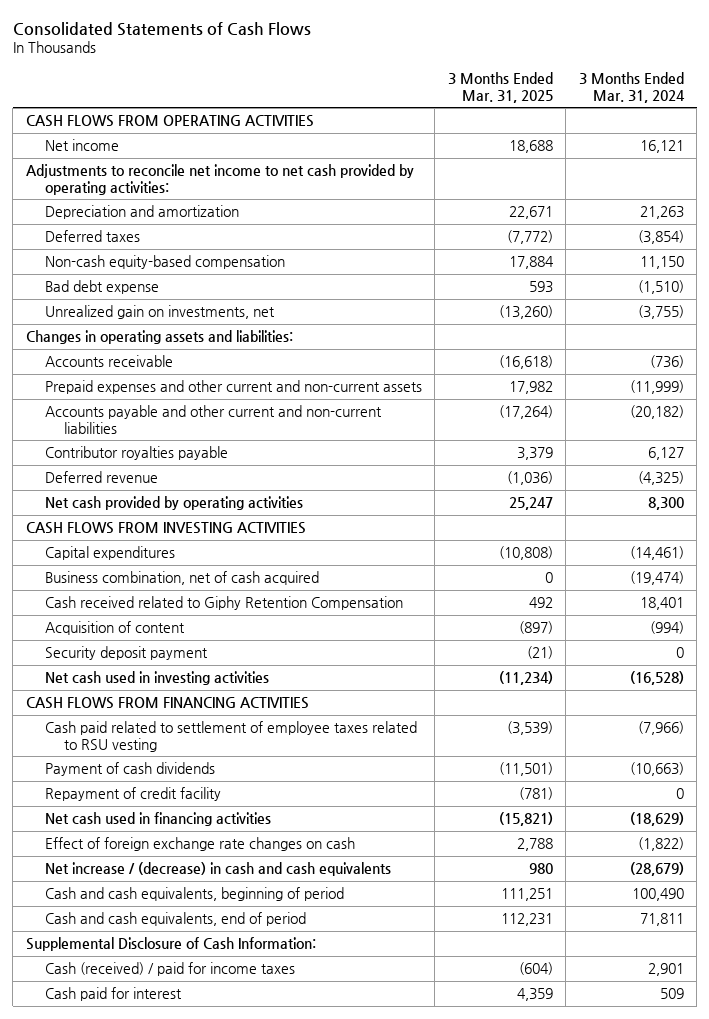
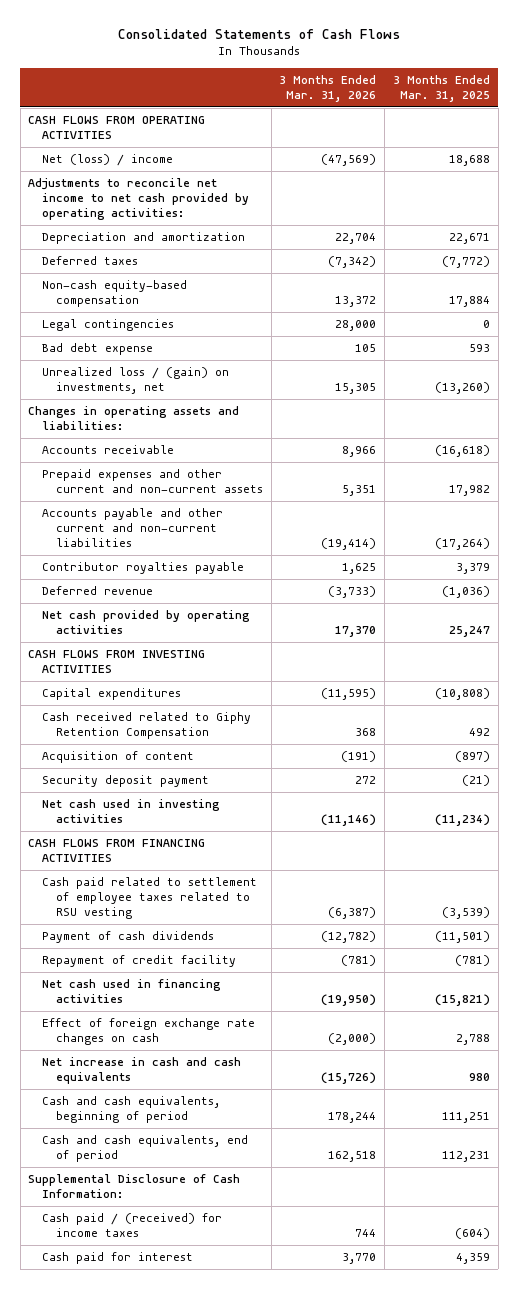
[578,72,685,103] 3 Months Ended Mar. 31, 2024 -> none
none -> [279,74,377,102] 3 Months Ended Mar. 31, 2026
[44,139,119,152] Net income -> [42,154,174,167] Net (loss) / income
none -> [42,319,175,332] Legal contingencies
[44,305,275,320] Unrealized gain on investments, net -> [42,367,230,395] Unrealized loss / (gain) on investments, net
[44,571,319,586] Business combination, net of cash acquired -> none
[44,862,391,877] Net increase / (decrease) in cash and cash equivalents -> [42,1057,242,1085] Net increase in cash and cash equivalents
[44,962,295,977] Cash (received) / paid for income taxes -> [42,1213,223,1238] Cash paid / (received) for income taxes

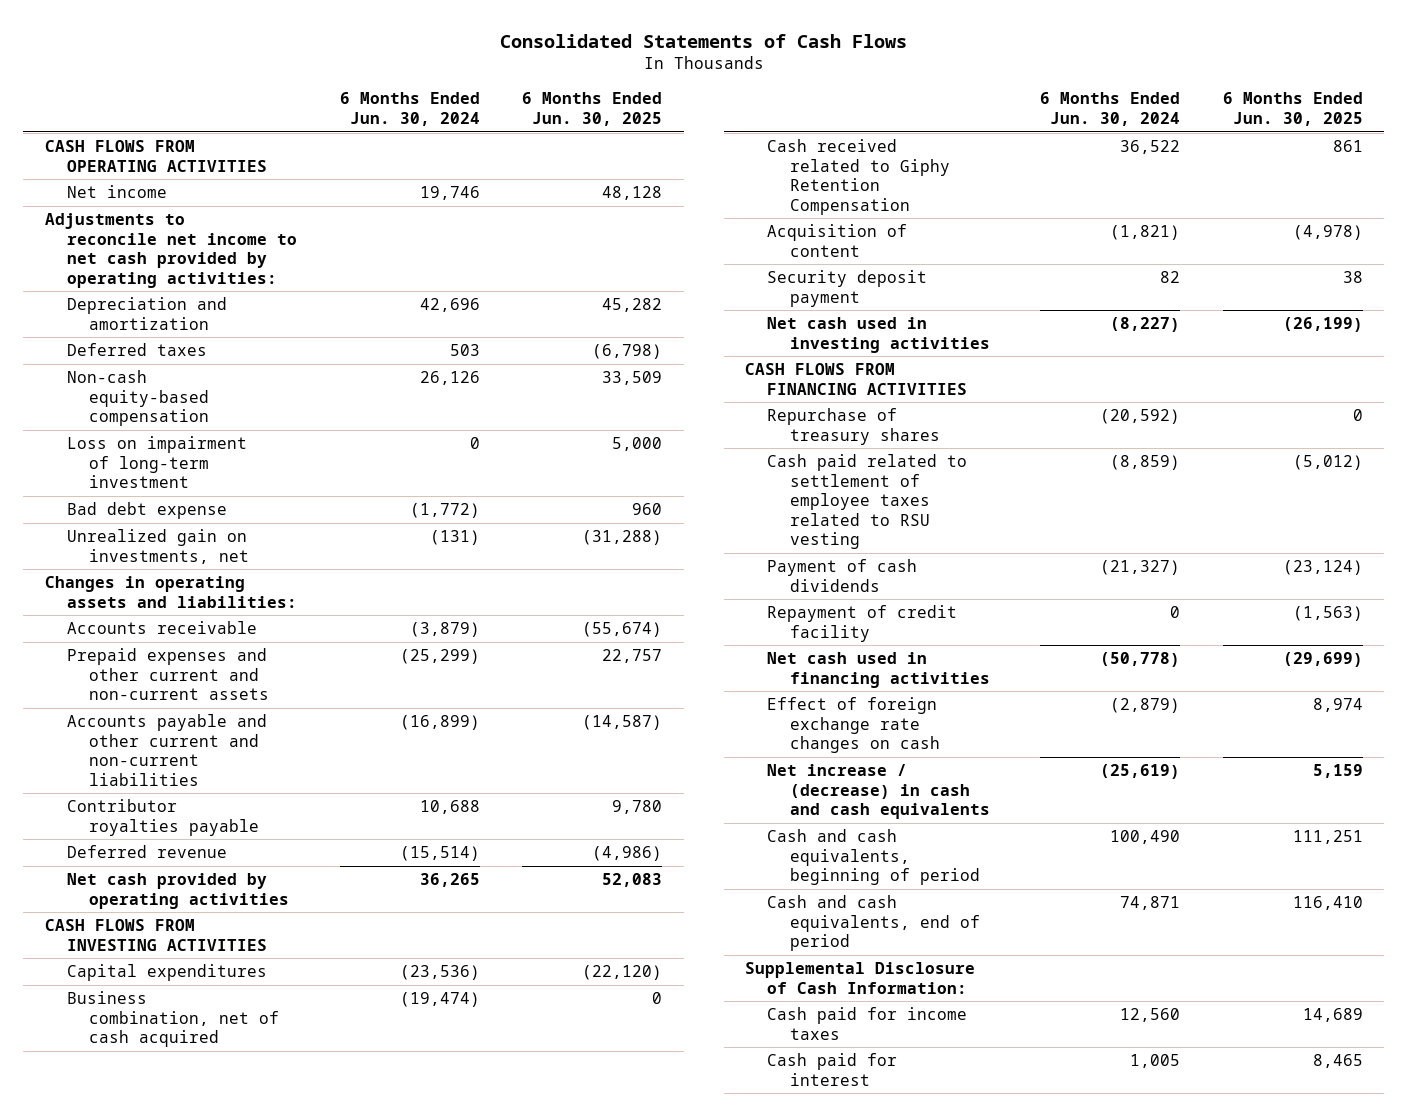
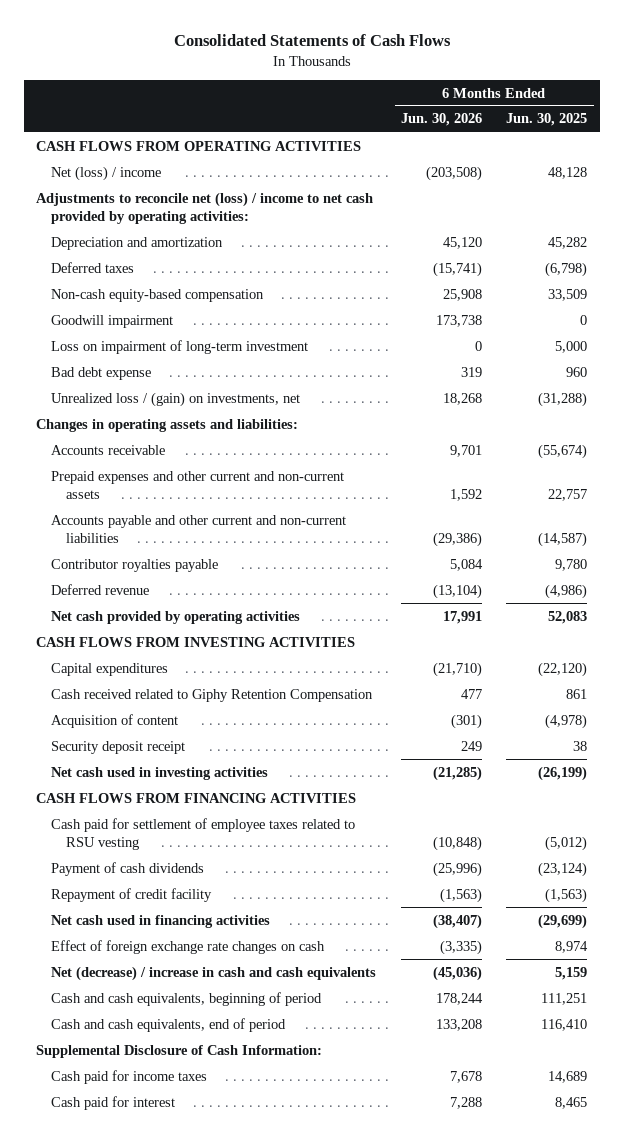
[339,92,480,126] 6 Months Ended Jun. 30, 2024 -> none
none -> [400,113,482,127] Jun. 30, 2026
[66,185,167,199] Net income -> [51,165,162,181] Net (loss) / income
[44,213,297,288] Adjustments to reconcile net income to net cash provided by operating activities: -> [36,191,374,224] Adjustments to reconcile net (loss) / income to net cash provided by operating activities:
none -> [51,314,174,328] Goodwill impairment
[66,529,249,564] Unrealized gain on investments, net -> [51,391,301,407] Unrealized loss / (gain) on investments, net
[66,991,279,1048] Business combination, net of cash acquired -> none
[767,270,928,307] Security deposit payment -> [51,740,186,754] Security deposit receipt
[767,408,940,445] Repurchase of treasury shares -> none
[767,454,968,550] Cash paid related to settlement of employee taxes related to RSU vesting -> [51,817,356,850] Cash paid for settlement of employee taxes related to RSU vesting
[767,764,990,820] Net increase / (decrease) in cash and cash equivalents -> [51,965,377,981] Net (decrease) / increase in cash and cash equivalents

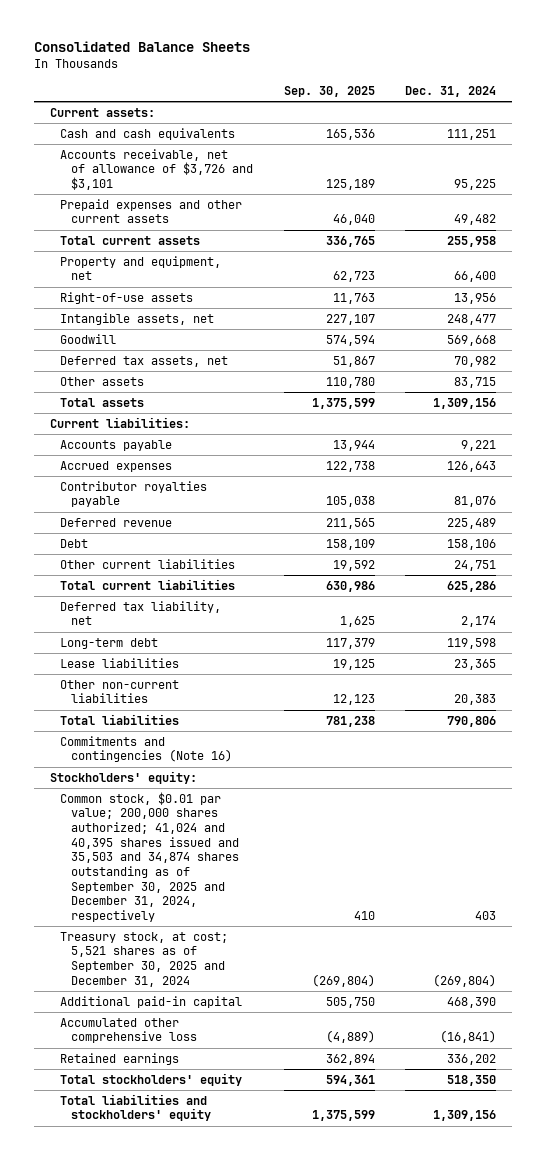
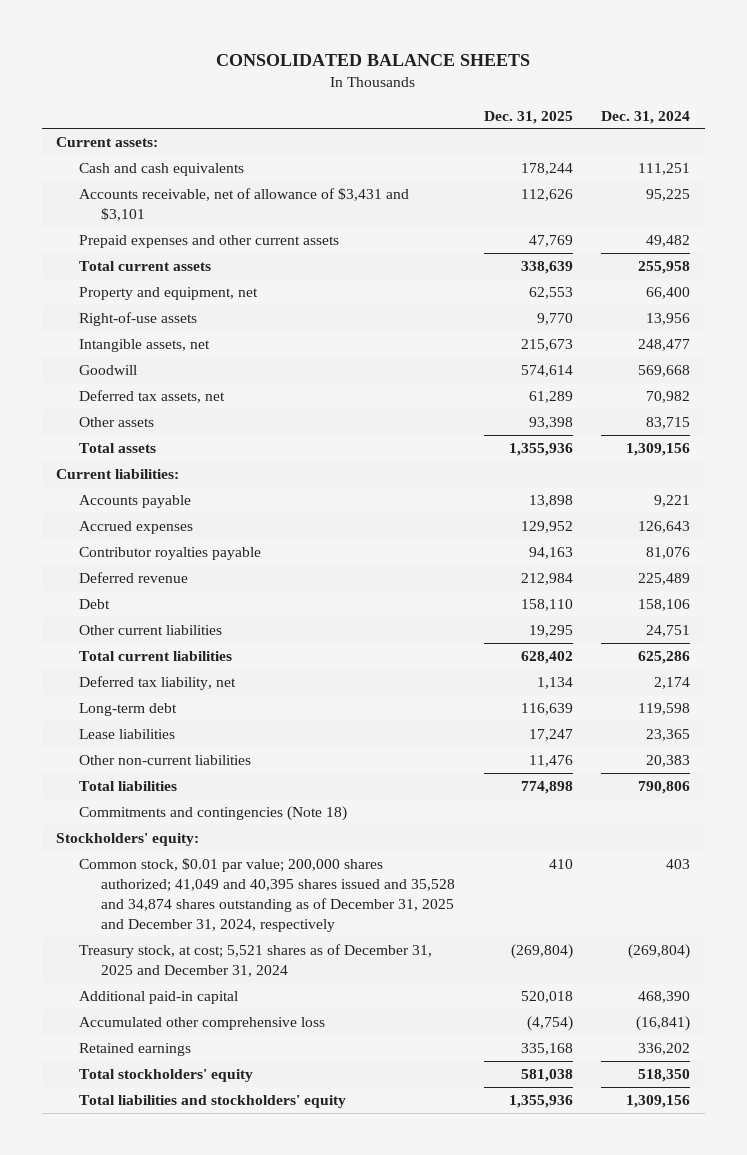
[34,41,251,53] Consolidated Balance Sheets -> [216,53,531,66] CONSOLIDATED BALANCE SHEETS
[283,85,375,97] Sep. 30, 2025 -> none
none -> [483,110,573,124] Dec. 31, 2025
[60,148,254,191] Accounts receivable, net of allowance of $3,726 and $3,101 -> [78,188,409,222] Accounts receivable, net of allowance of $3,431 and $3,101
[60,735,233,763] Commitments and contingencies (Note 16) -> [78,806,347,822] Commitments and contingencies (Note 18)
[60,791,240,922] Common stock, $0.01 par value; 200,000 shares authorized; 41,024 and 40,395 shares issued and 35,503 and 34,874 shares outstanding as of September 30, 2025 and December 31, 2024, respectively -> [78,858,456,932] Common stock, $0.01 par value; 200,000 shares authorized; 41,049 and 40,395 shares issued and 35,528 and 34,874 shares outstanding as of December 31, 2025 and December 31, 2024, respectively
[60,931,229,987] Treasury stock, at cost; 5,521 shares as of September 30, 2025 and December 31, 2024 -> [78,944,432,978] Treasury stock, at cost; 5,521 shares as of December 31, 2025 and December 31, 2024

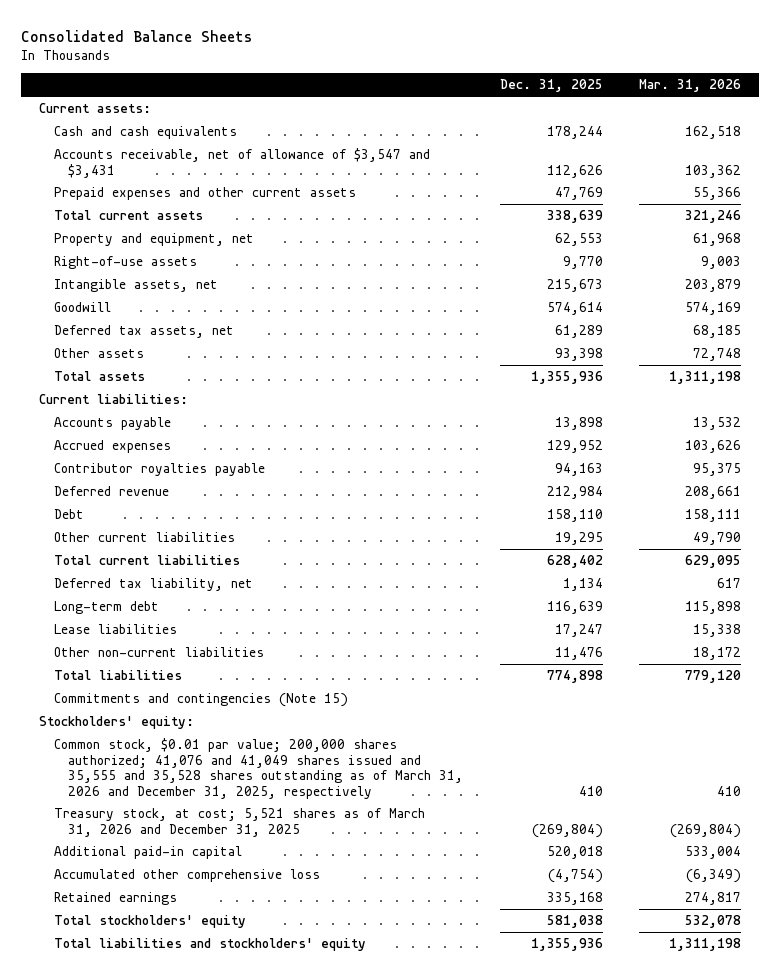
[216,53,531,66] CONSOLIDATED BALANCE SHEETS -> [20,29,252,42] Consolidated Balance Sheets
[601,110,691,124] Dec. 31, 2024 -> none
none -> [639,79,742,93] Mar. 31, 2026
[78,188,409,222] Accounts receivable, net of allowance of $3,431 and $3,101 -> [53,148,430,178] Accounts receivable, net of allowance of $3,547 and $3,431
[78,806,347,822] Commitments and contingencies (Note 18) -> [53,693,348,708] Commitments and contingencies (Note 15)
[78,858,456,932] Common stock, $0.01 par value; 200,000 shares authorized; 41,049 and 40,395 shares issued and 35,528 and 34,874 shares outstanding as of December 31, 2025 and December 31, 2024, respectively -> [53,738,464,799] Common stock, $0.01 par value; 200,000 shares authorized; 41,076 and 41,049 shares issued and 35,555 and 35,528 shares outstanding as of March 31, 2026 and December 31, 2025, respectively
[78,944,432,978] Treasury stock, at cost; 5,521 shares as of December 31, 2025 and December 31, 2024 -> [53,808,425,837] Treasury stock, at cost; 5,521 shares as of March 31, 2026 and December 31, 2025

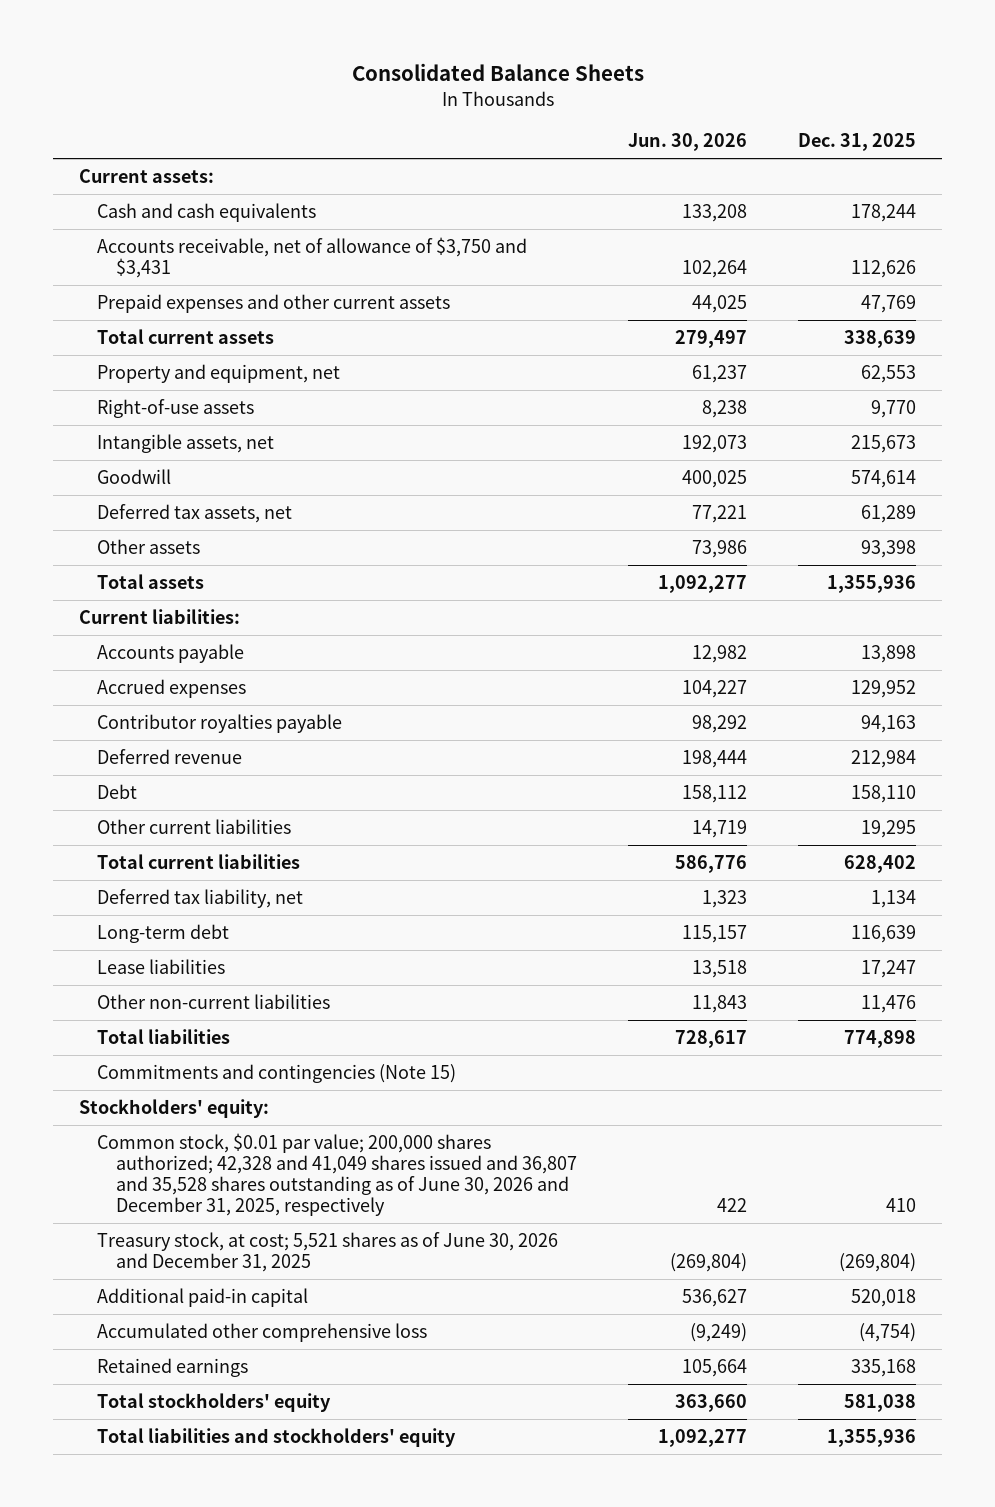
[639,79,742,93] Mar. 31, 2026 -> none
none -> [627,133,747,152] Jun. 30, 2026
[53,148,430,178] Accounts receivable, net of allowance of $3,547 and $3,431 -> [97,236,528,279] Accounts receivable, net of allowance of $3,750 and $3,431
[53,738,464,799] Common stock, $0.01 par value; 200,000 shares authorized; 41,076 and 41,049 shares issued and 35,555 and 35,528 shares outstanding as of March 31, 2026 and December 31, 2025, respectively -> [97,1132,577,1217] Common stock, $0.01 par value; 200,000 shares authorized; 42,328 and 41,049 shares issued and 36,807 and 35,528 shares outstanding as of June 30, 2026 and December 31, 2025, respectively
[53,808,425,837] Treasury stock, at cost; 5,521 shares as of March 31, 2026 and December 31, 2025 -> [97,1231,559,1273] Treasury stock, at cost; 5,521 shares as of June 30, 2026 and December 31, 2025

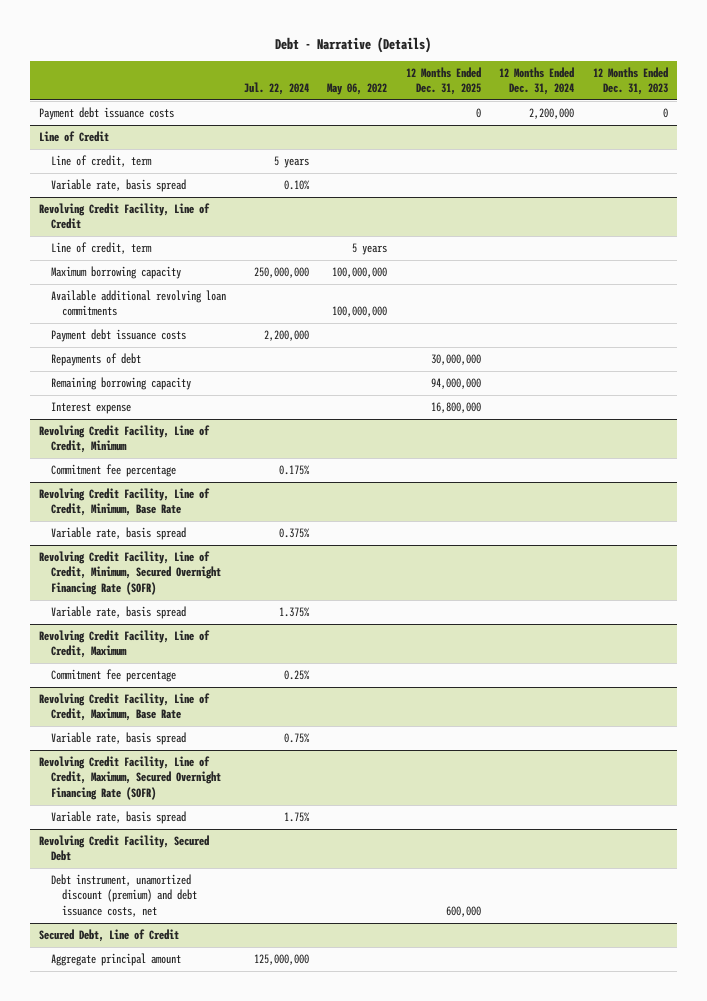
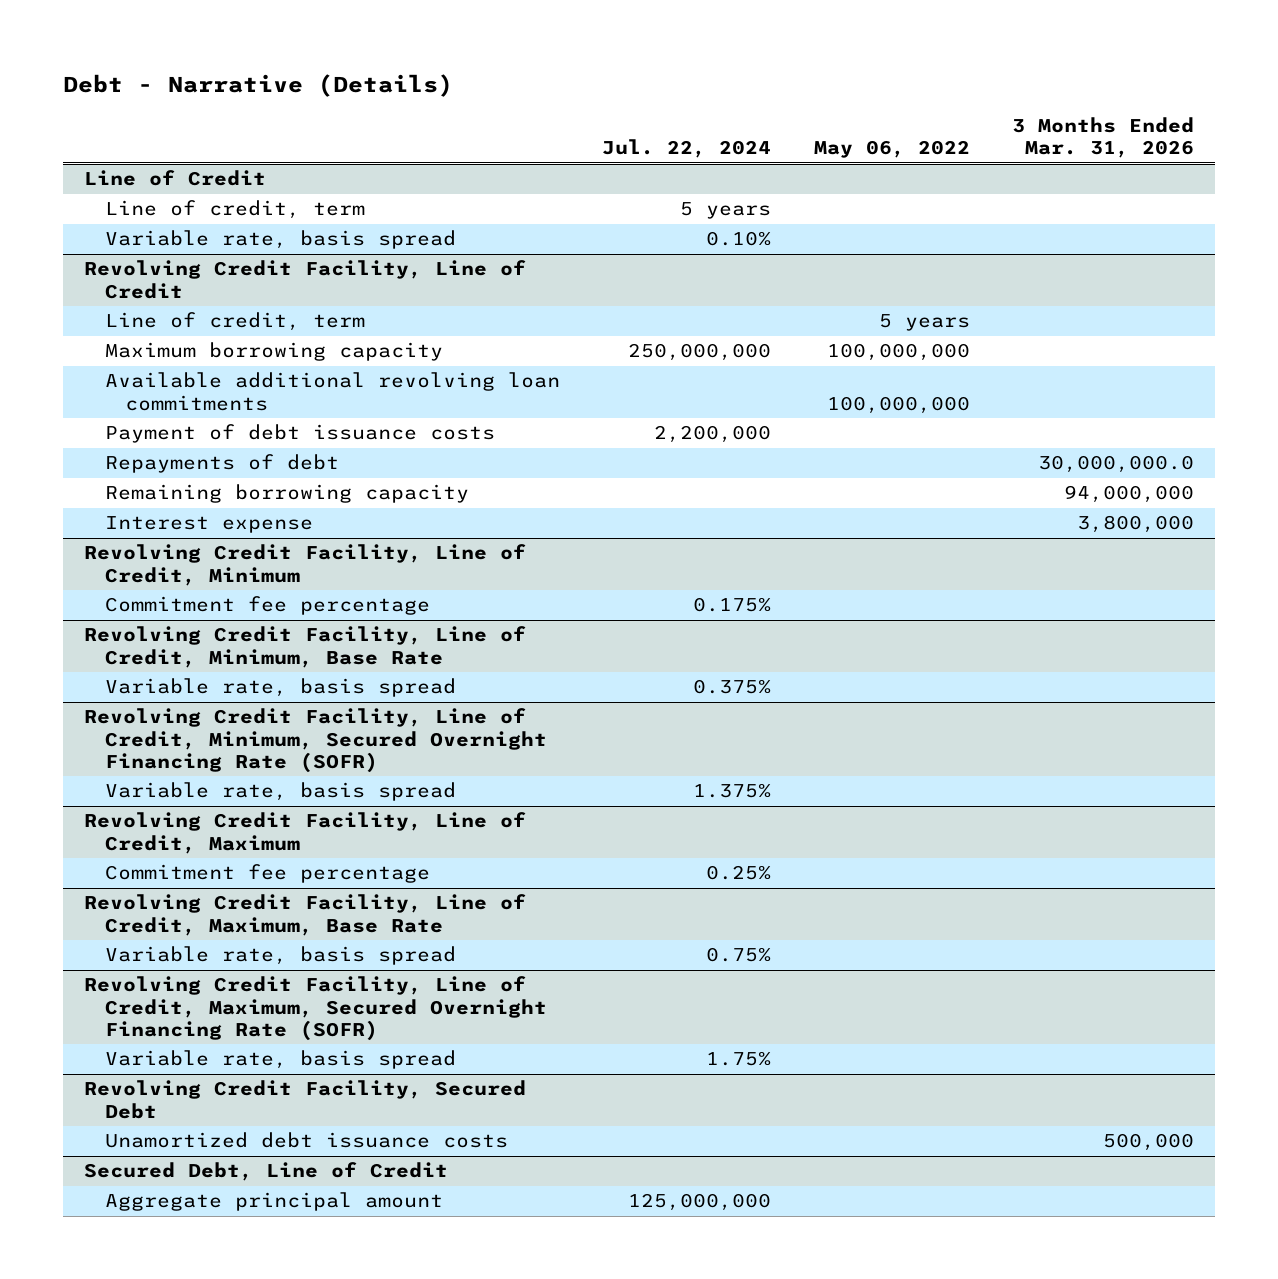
[405,66,481,96] 12 Months Ended Dec. 31, 2025 -> none
[499,66,575,96] 12 Months Ended Dec. 31, 2024 -> none
[592,66,668,96] 12 Months Ended Dec. 31, 2023 -> none
none -> [1011,117,1194,159] 3 Months Ended Mar. 31, 2026
[39,107,175,121] Payment debt issuance costs -> none
[50,329,186,343] Payment debt issuance costs -> [104,424,495,444] Payment of debt issuance costs
[50,874,197,917] Debt instrument, unamortized discount (premium) and debt issuance costs, net -> [104,1132,508,1149] Unamortized debt issuance costs

